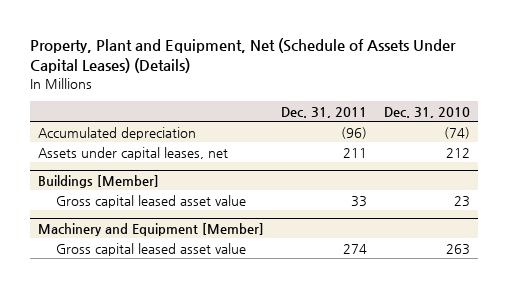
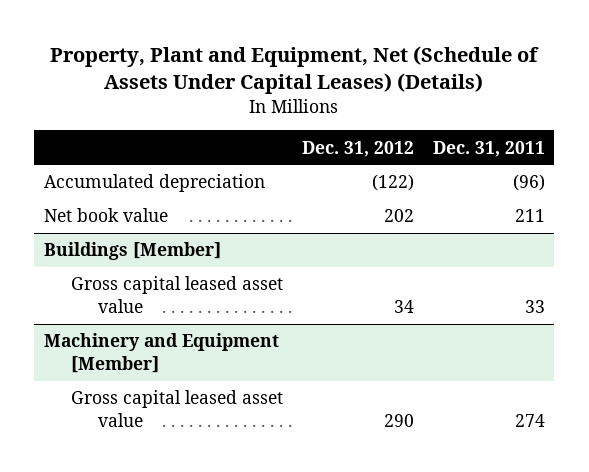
[383,106,470,118] Dec. 31, 2010 -> none
none -> [301,140,414,157] Dec. 31, 2012
[38,146,229,160] Assets under capital leases, net -> [43,208,168,223] Net book value

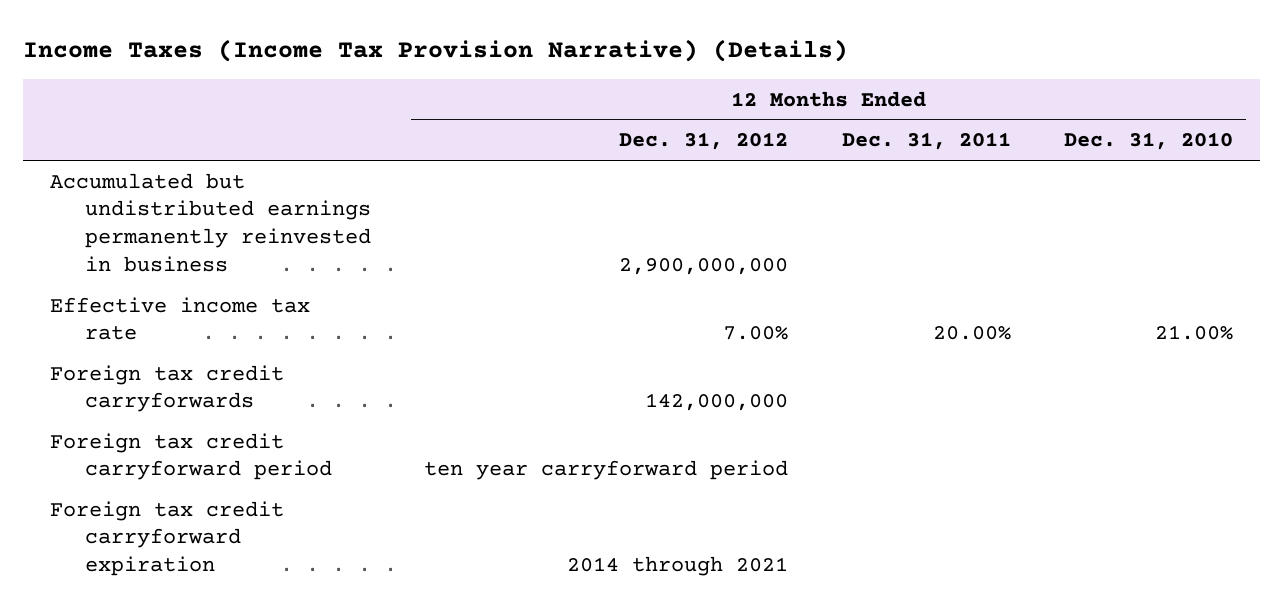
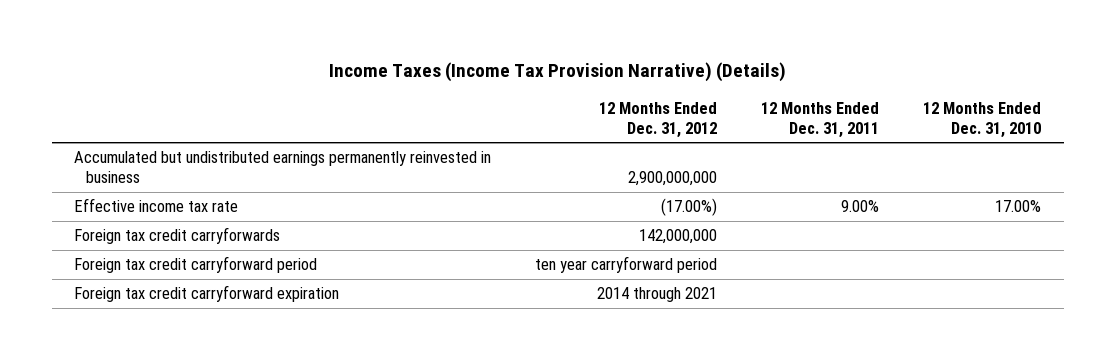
[723,326,789,341] 7.00% -> [660,198,717,217] (17.00%)
[932,326,1011,341] 20.00% -> [841,200,880,213] 9.00%
[1155,325,1234,341] 21.00% -> [995,200,1042,213] 17.00%

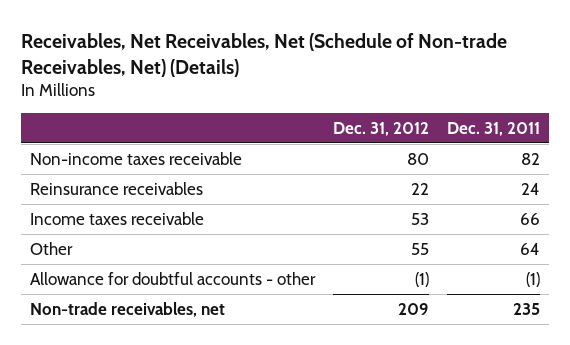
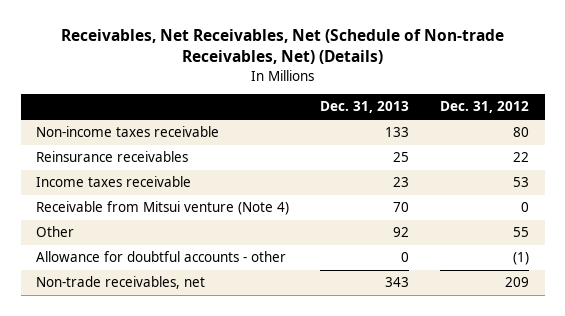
[446,121,540,136] Dec. 31, 2011 -> none
none -> [320,101,410,114] Dec. 31, 2013
none -> [36,201,290,216] Receivable from Mitsui venture (Note 4)

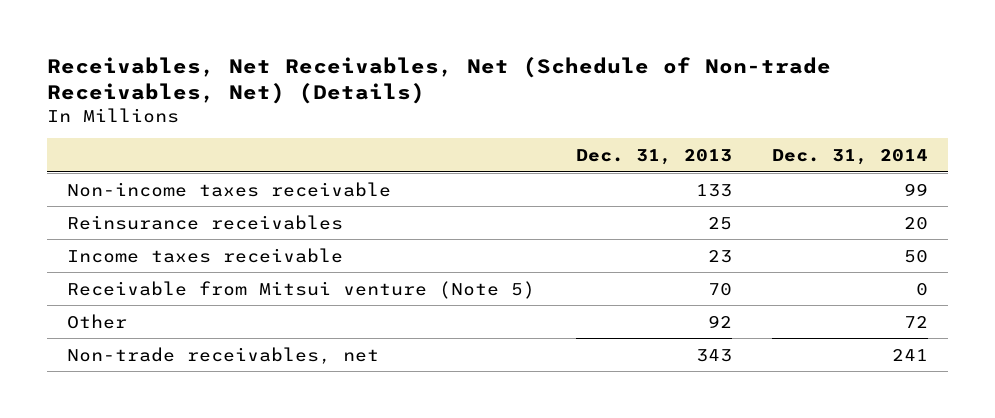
[440,101,530,114] Dec. 31, 2012 -> none
none -> [772,148,929,165] Dec. 31, 2014
[36,201,290,216] Receivable from Mitsui venture (Note 4) -> [67,280,536,299] Receivable from Mitsui venture (Note 5)
[36,251,287,263] Allowance for doubtful accounts - other -> none

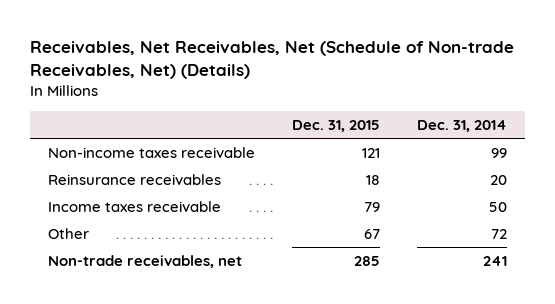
[575,148,732,165] Dec. 31, 2013 -> none
none -> [291,119,380,132] Dec. 31, 2015
[67,280,536,299] Receivable from Mitsui venture (Note 5) -> none

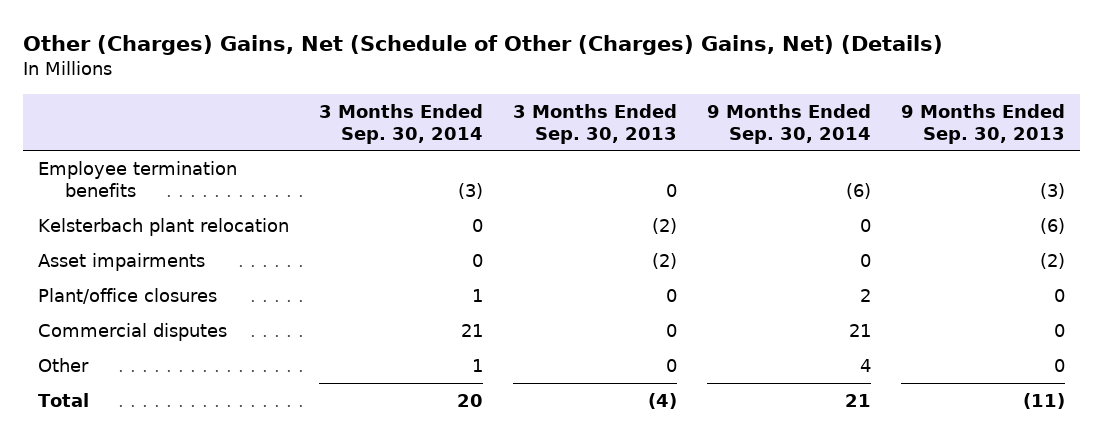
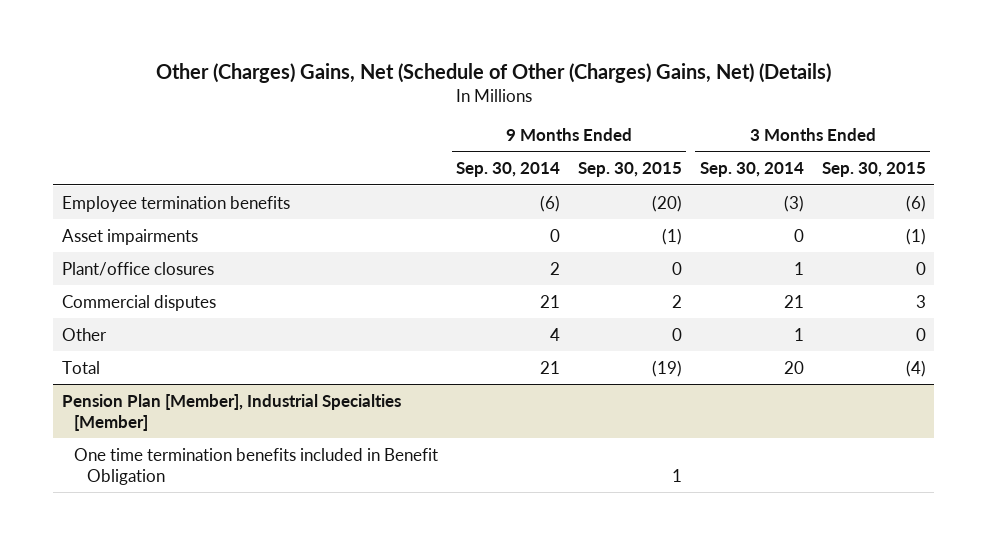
[513,103,678,144] 3 Months Ended Sep. 30, 2013 -> none
[901,103,1066,144] 9 Months Ended Sep. 30, 2013 -> none
none -> [578,162,683,178] Sep. 30, 2015
none -> [821,162,926,178] Sep. 30, 2015
[37,217,289,236] Kelsterbach plant relocation -> none
none -> [61,393,401,431] Pension Plan [Member], Industrial Specialties [Member]
none -> [74,447,439,485] One time termination benefits included in Benefit Obligation

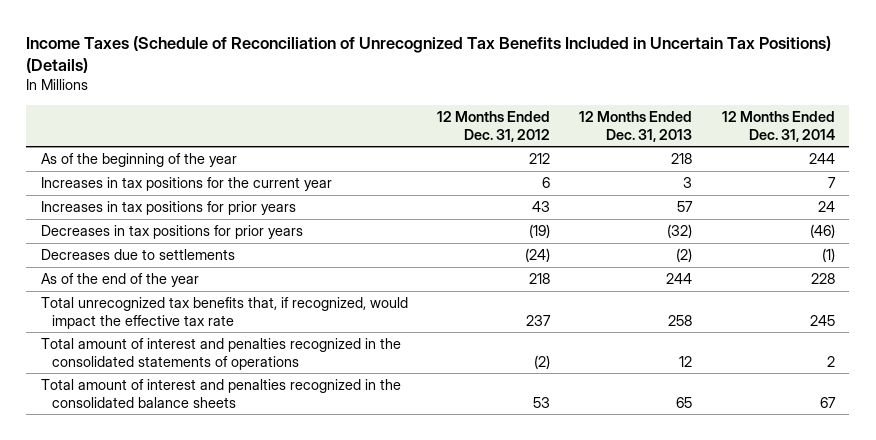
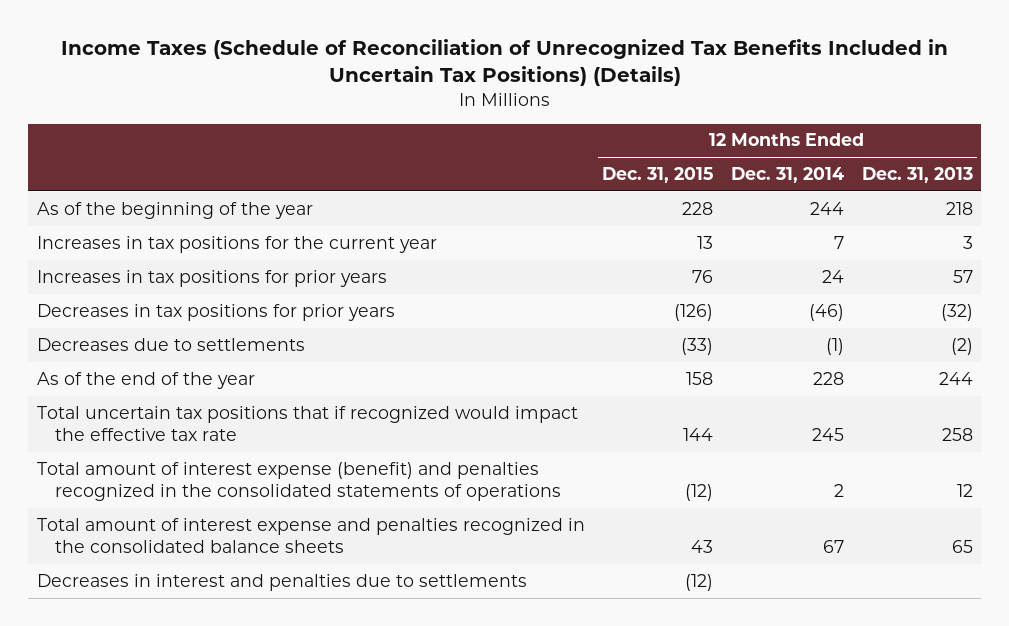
[437,110,551,142] 12 Months Ended Dec. 31, 2012 -> none
none -> [602,166,714,183] Dec. 31, 2015
[40,297,408,329] Total unrecognized tax benefits that, if recognized, would impact the effective tax rate -> [36,405,578,441] Total uncertain tax positions that if recognized would impact the effective tax rate
[40,338,401,370] Total amount of interest and penalties recognized in the consolidated statements of operations -> [36,461,562,501] Total amount of interest expense (benefit) and penalties recognized in the consolidated statements of operations
[40,379,401,408] Total amount of interest and penalties recognized in the consolidated balance sheets -> [36,517,585,553] Total amount of interest expense and penalties recognized in the consolidated balance sheets
none -> [36,573,527,591] Decreases in interest and penalties due to settlements

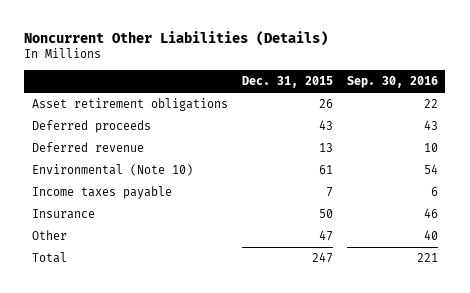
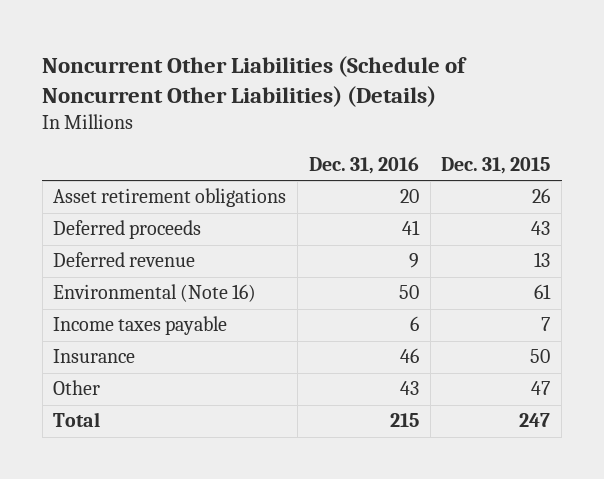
[24,30,329,46] Noncurrent Other Liabilities (Details) -> [42,55,468,107] Noncurrent Other Liabilities (Schedule of Noncurrent Other Liabilities) (Details)
[347,76,439,89] Sep. 30, 2016 -> none
none -> [308,157,419,175] Dec. 31, 2016
[31,164,193,177] Environmental (Note 10) -> [53,284,257,303] Environmental (Note 16)

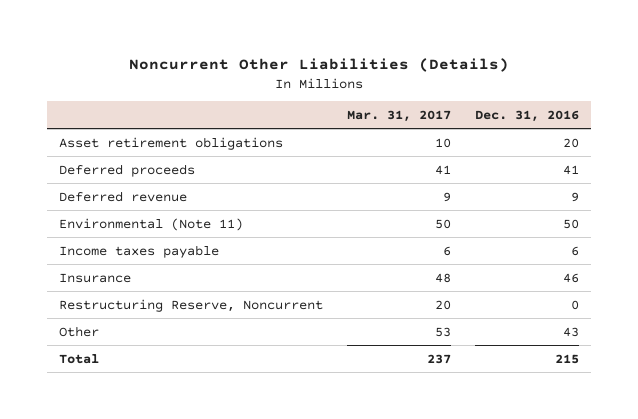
[42,55,468,107] Noncurrent Other Liabilities (Schedule of Noncurrent Other Liabilities) (Details) -> [128,57,509,72] Noncurrent Other Liabilities (Details)
[441,157,551,175] Dec. 31, 2015 -> none
none -> [346,110,451,123] Mar. 31, 2017
[53,284,257,303] Environmental (Note 16) -> [59,217,244,231] Environmental (Note 11)
none -> [59,298,324,312] Restructuring Reserve, Noncurrent

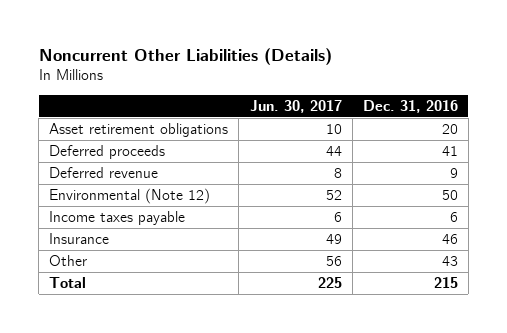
[346,110,451,123] Mar. 31, 2017 -> none
none -> [249,99,342,113] Jun. 30, 2017
[59,217,244,231] Environmental (Note 11) -> [49,188,211,205] Environmental (Note 12)
[59,298,324,312] Restructuring Reserve, Noncurrent -> none

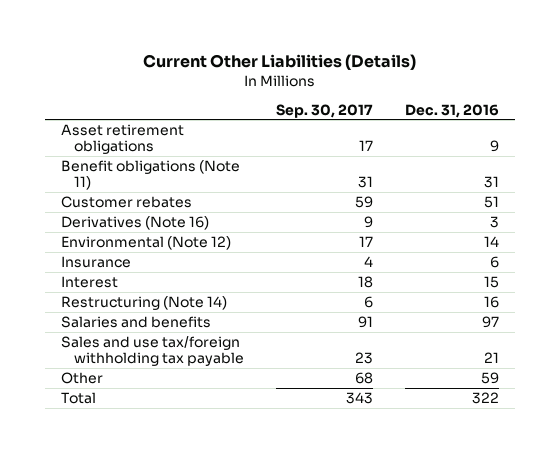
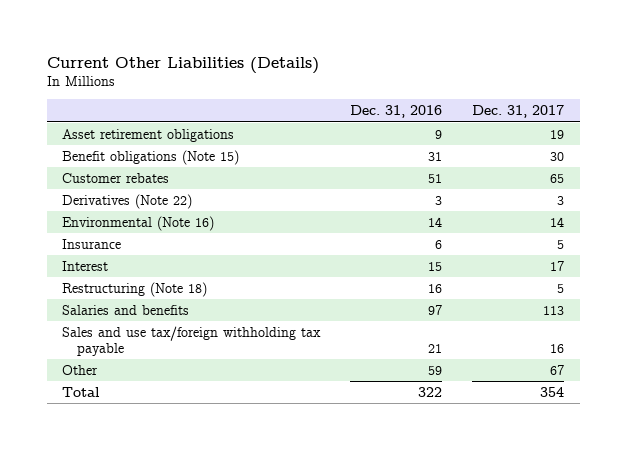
[275,103,373,118] Sep. 30, 2017 -> none
none -> [472,105,565,119] Dec. 31, 2017
[61,159,241,191] Benefit obligations (Note 11) -> [61,149,239,165] Benefit obligations (Note 15)
[61,215,210,230] Derivatives (Note 16) -> [61,193,192,209] Derivatives (Note 22)
[61,235,232,250] Environmental (Note 12) -> [61,215,214,231] Environmental (Note 16)
[61,295,228,310] Restructuring (Note 14) -> [61,281,207,297] Restructuring (Note 18)

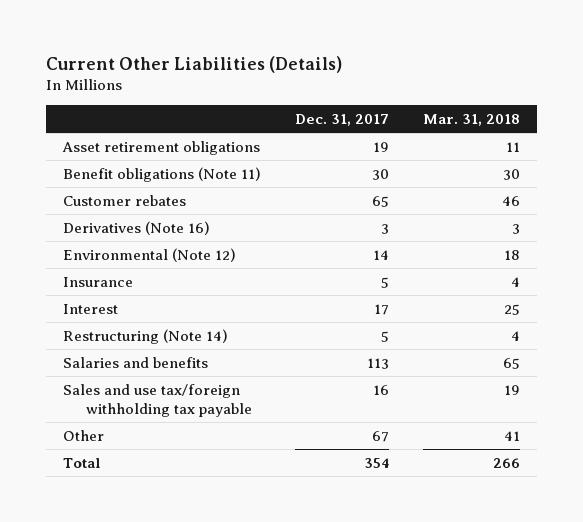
[350,105,443,119] Dec. 31, 2016 -> none
none -> [422,113,520,126] Mar. 31, 2018
[61,149,239,165] Benefit obligations (Note 15) -> [63,166,262,182] Benefit obligations (Note 11)
[61,193,192,209] Derivatives (Note 22) -> [63,220,211,235] Derivatives (Note 16)
[61,215,214,231] Environmental (Note 16) -> [63,247,237,262] Environmental (Note 12)
[61,281,207,297] Restructuring (Note 18) -> [63,328,229,344] Restructuring (Note 14)

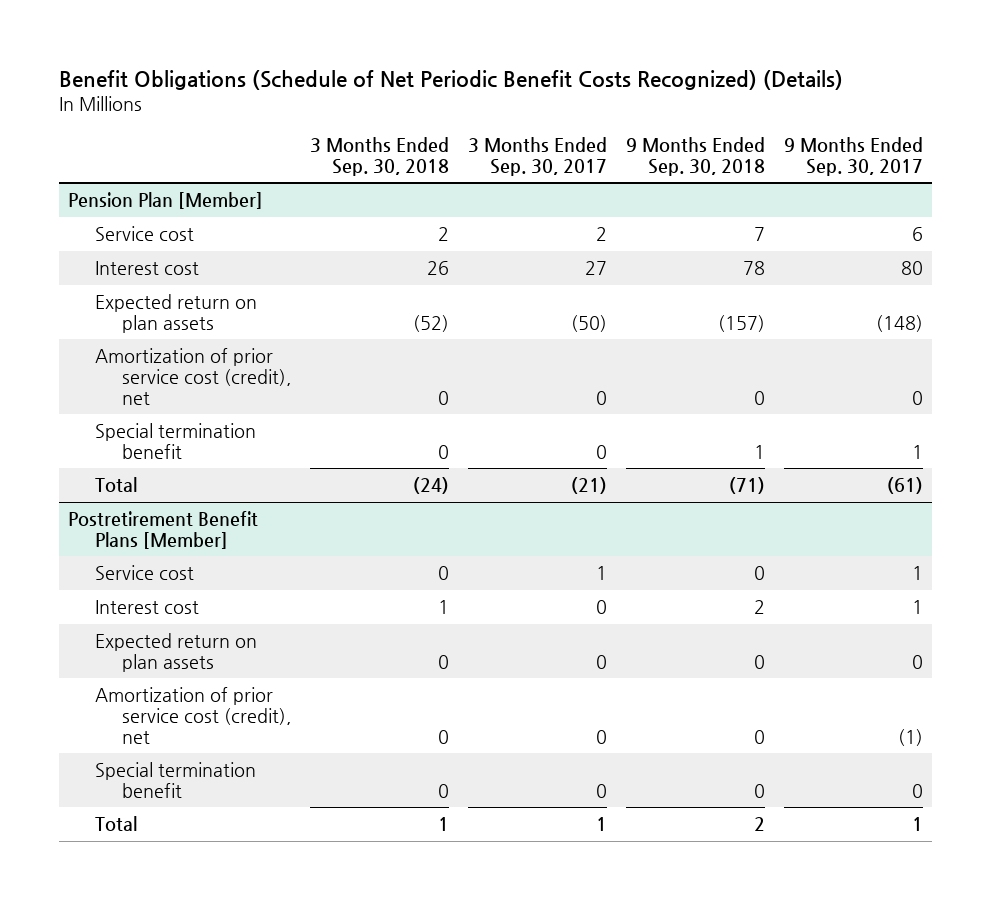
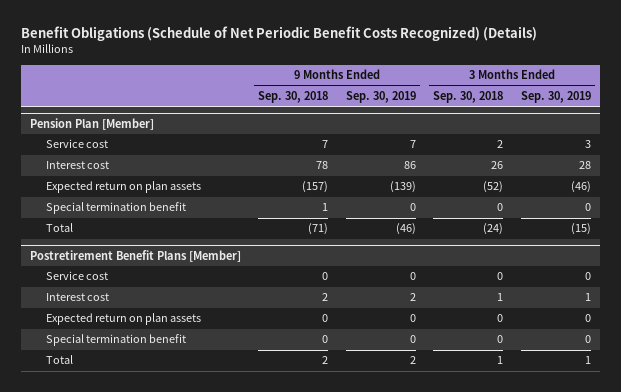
[468,137,608,176] 3 Months Ended Sep. 30, 2017 -> none
[783,137,923,176] 9 Months Ended Sep. 30, 2017 -> none
none -> [345,90,416,103] Sep. 30, 2019
none -> [520,90,591,103] Sep. 30, 2019
[95,348,292,405] Amortization of prior service cost (credit), net -> none
[95,687,292,744] Amortization of prior service cost (credit), net -> none

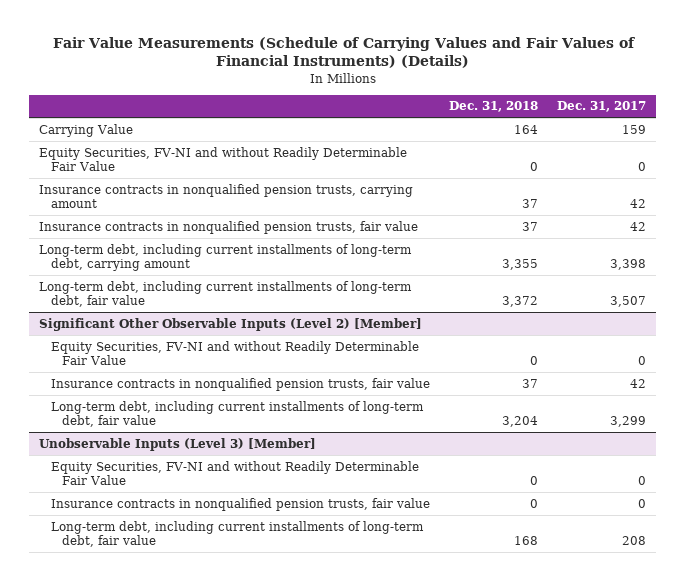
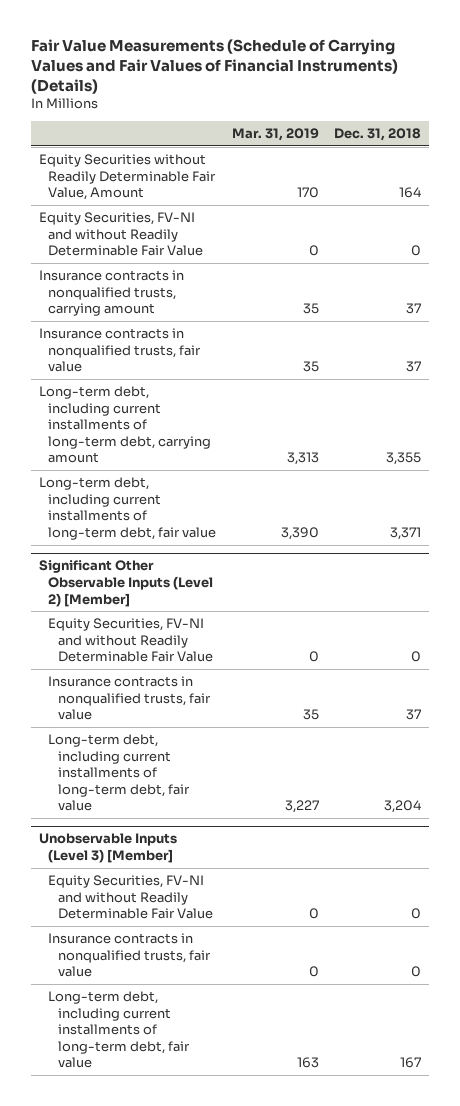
[557,101,647,113] Dec. 31, 2017 -> none
none -> [231,127,319,141] Mar. 31, 2019
[38,123,133,137] Carrying Value -> [38,154,217,201] Equity Securities without Readily Determinable Fair Value, Amount
[38,183,413,208] Insurance contracts in nonqualified pension trusts, carrying amount -> [38,270,184,317] Insurance contracts in nonqualified trusts, carrying amount
[38,220,418,234] Insurance contracts in nonqualified pension trusts, fair value -> [38,328,202,373] Insurance contracts in nonqualified trusts, fair value
[501,295,538,307] 3,372 -> [390,526,422,540] 3,371
[50,377,430,391] Insurance contracts in nonqualified pension trusts, fair value -> [48,676,211,721] Insurance contracts in nonqualified trusts, fair value
[50,497,430,511] Insurance contracts in nonqualified pension trusts, fair value -> [48,933,211,978] Insurance contracts in nonqualified trusts, fair value
[513,535,538,545] 168 -> [400,1057,422,1069] 167

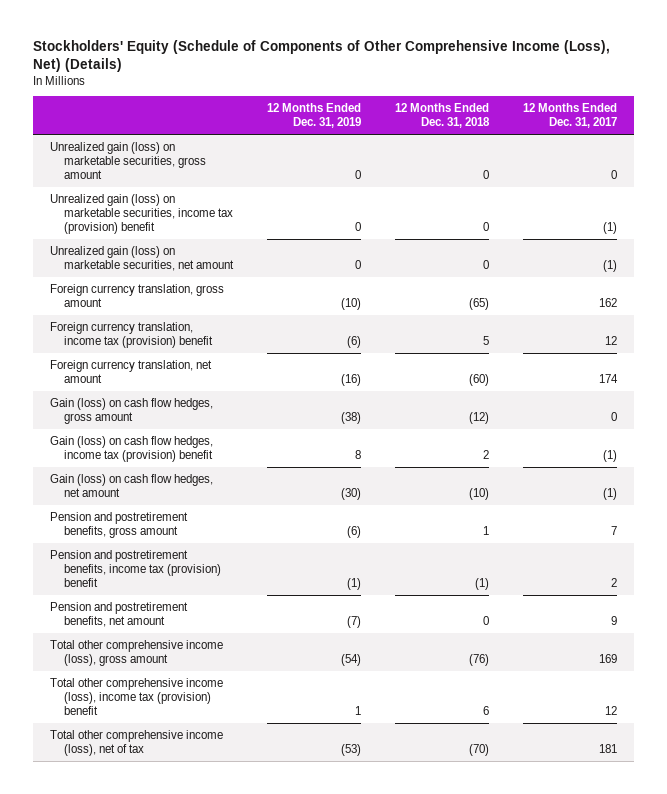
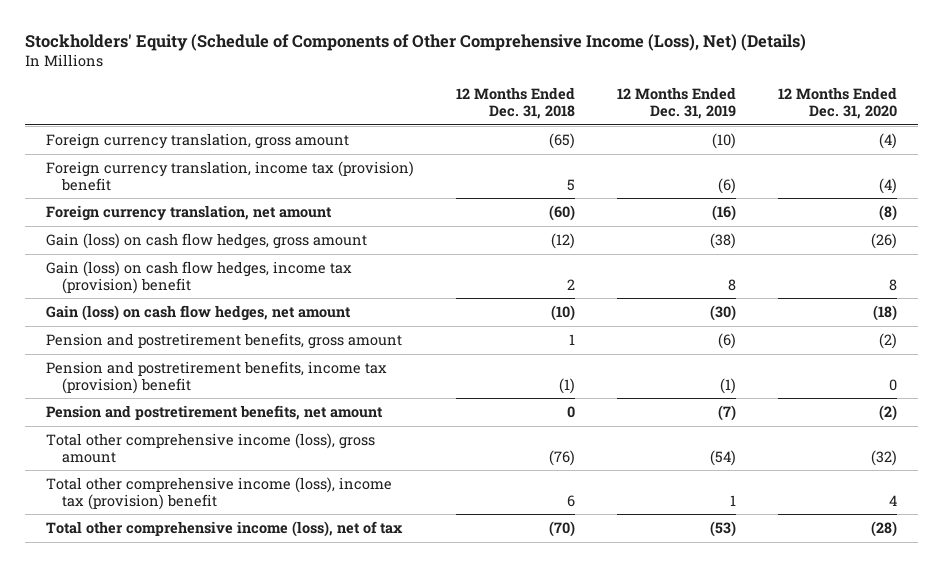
[523,103,618,129] 12 Months Ended Dec. 31, 2017 -> none
none -> [778,87,898,120] 12 Months Ended Dec. 31, 2020
[49,141,207,180] Unrealized gain (loss) on marketable securities, gross amount -> none
[49,193,234,235] Unrealized gain (loss) on marketable securities, income tax (provision) benefit -> none
[49,245,235,272] Unrealized gain (loss) on marketable securities, net amount -> none

